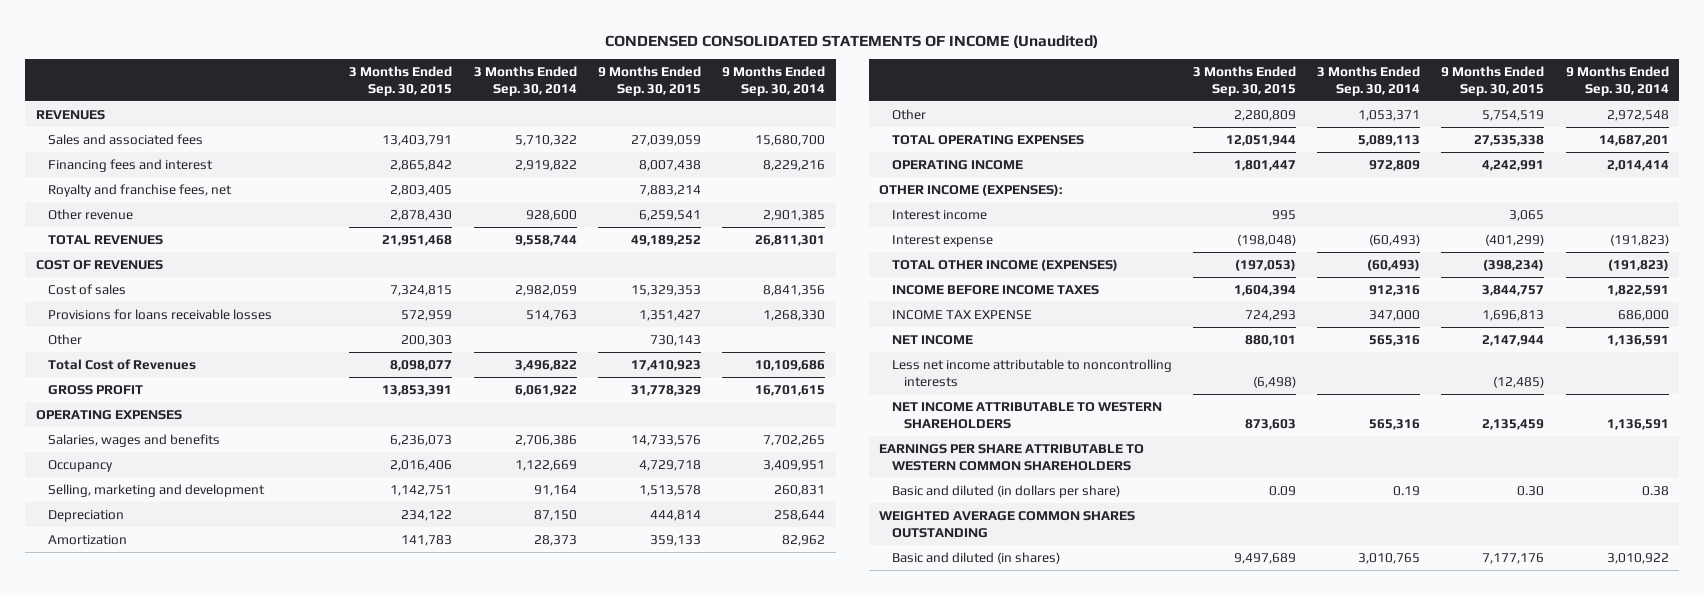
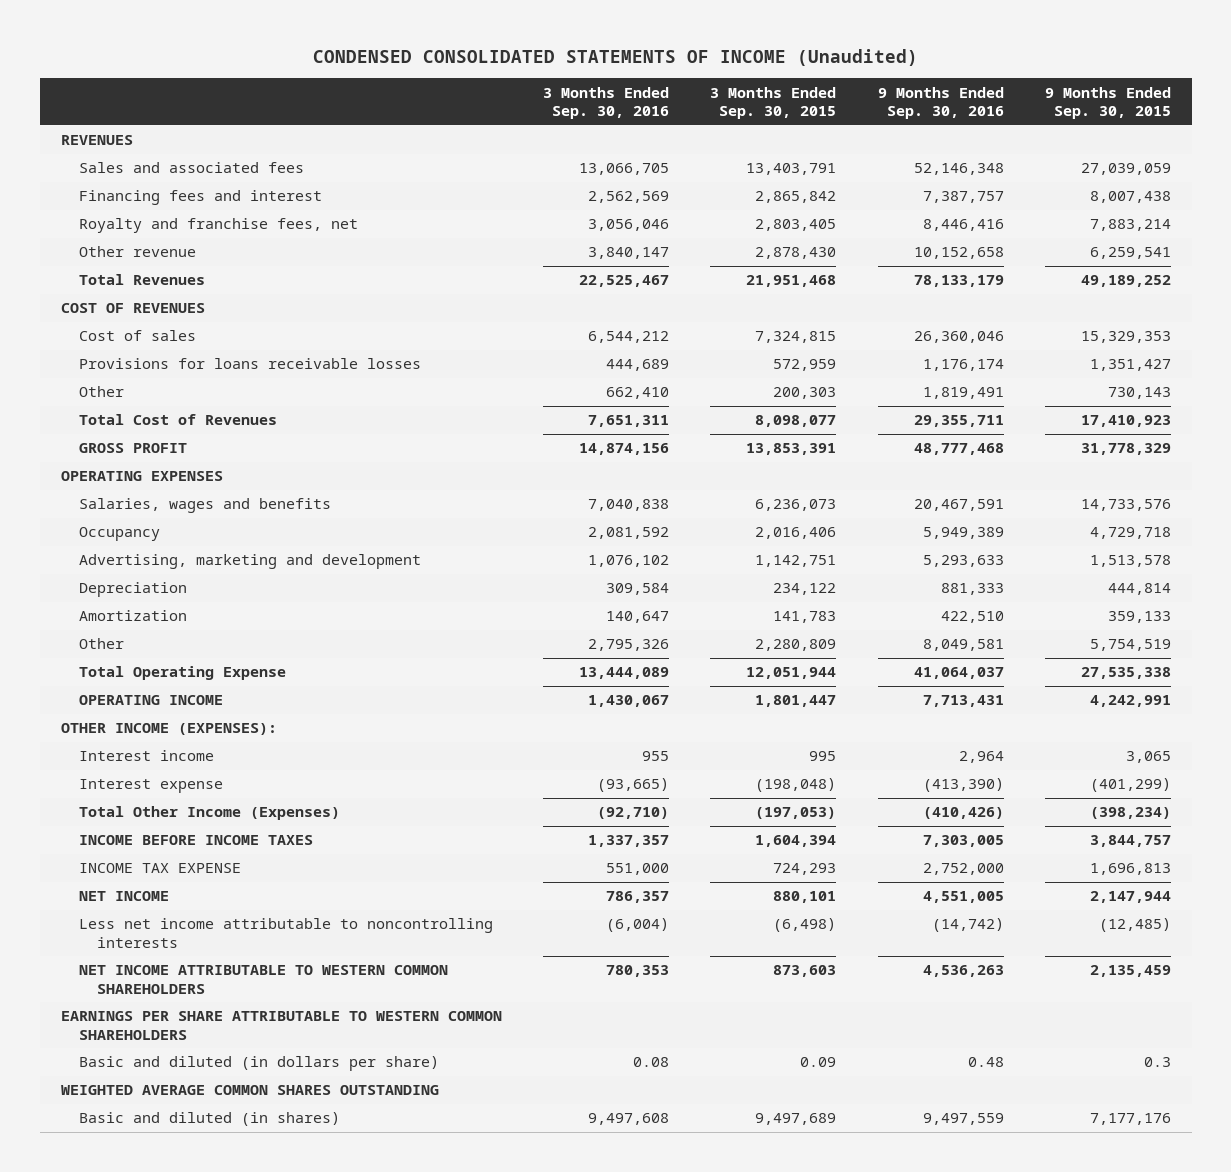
[473,65,577,96] 3 Months Ended Sep. 30, 2014 -> none
[721,65,825,96] 9 Months Ended Sep. 30, 2014 -> none
none -> [542,86,669,120] 3 Months Ended Sep. 30, 2016
none -> [877,86,1004,120] 9 Months Ended Sep. 30, 2016
[48,234,164,245] TOTAL REVENUES -> [78,274,205,286] Total Revenues
[48,483,266,497] Selling, marketing and development -> [78,554,421,570] Advertising, marketing and development
[891,134,1084,145] TOTAL OPERATING EXPENSES -> [78,666,286,681] Total Operating Expense
[891,258,1118,271] TOTAL OTHER INCOME (EXPENSES) -> [78,806,340,821] Total Other Income (Expenses)
[891,401,1162,429] NET INCOME ATTRIBUTABLE TO WESTERN SHAREHOLDERS -> [78,965,448,994] NET INCOME ATTRIBUTABLE TO WESTERN COMMON SHAREHOLDERS
[1517,485,1545,496] 0.30 -> [1143,1057,1171,1068] 0.3

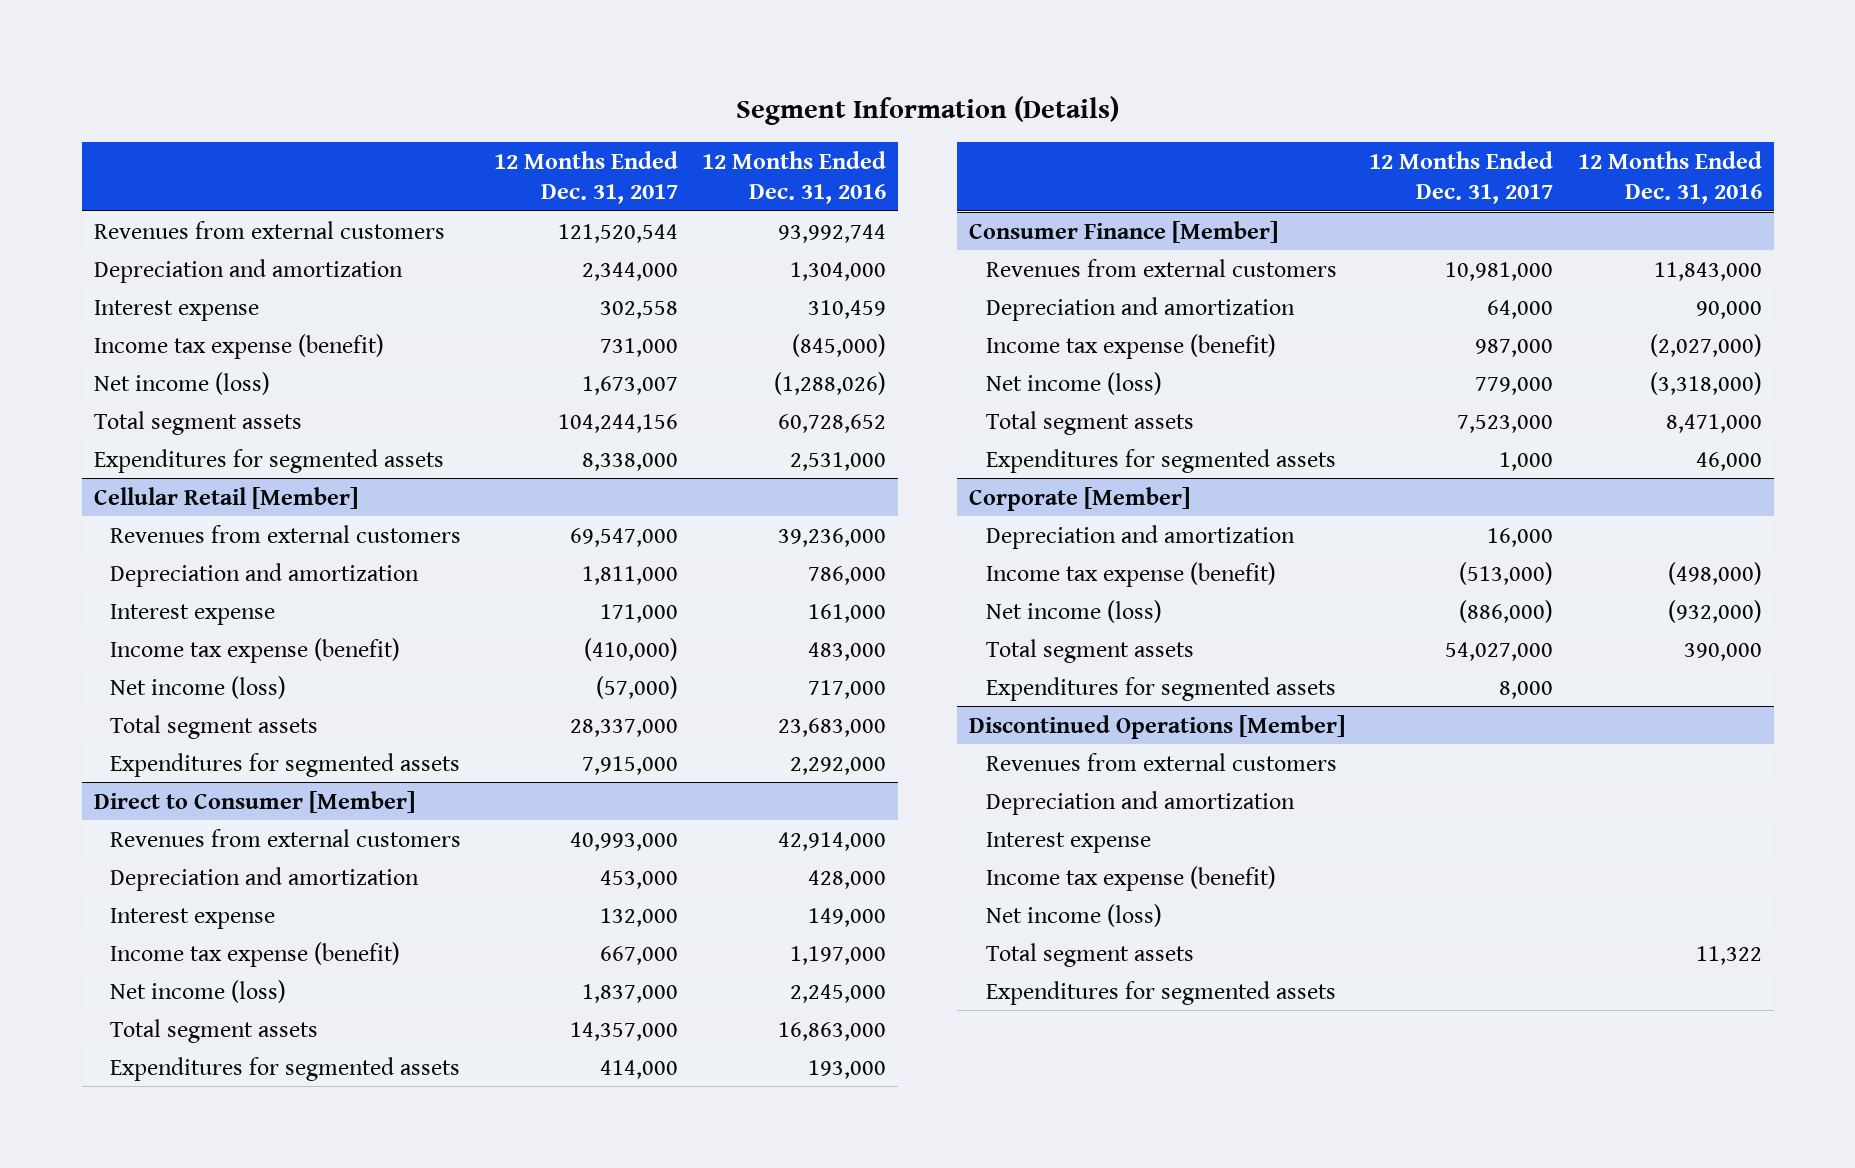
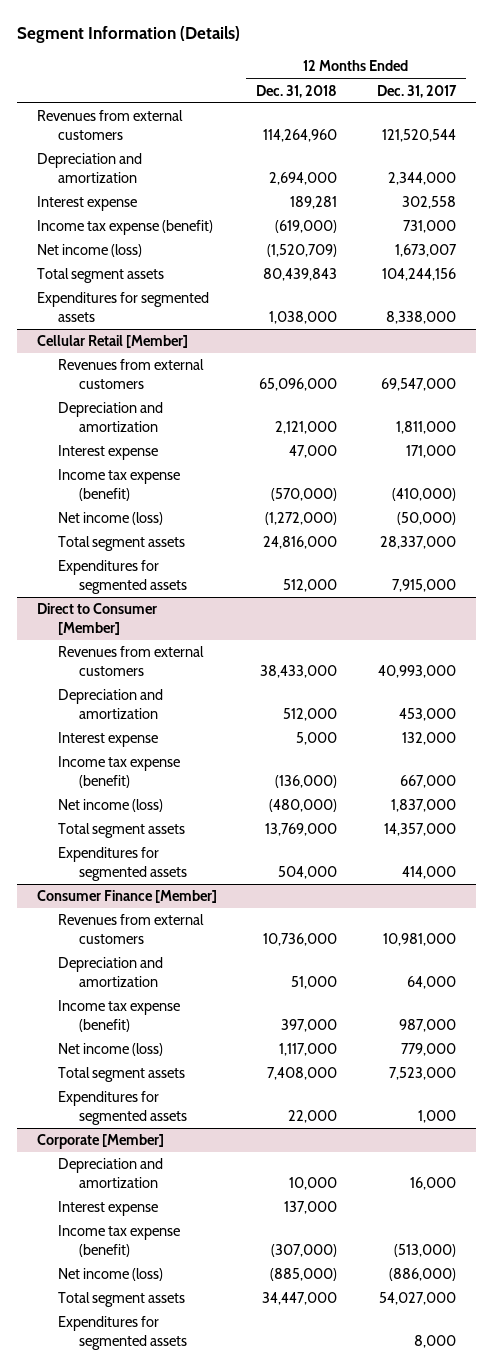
[701,150,886,204] 12 Months Ended Dec. 31, 2016 -> none
none -> [256,84,338,98] Dec. 31, 2018
[595,675,678,699] (57,000) -> [397,512,457,526] (50,000)
none -> [57,1201,158,1217] Interest expense
[969,714,1346,739] Discontinued Operations [Member] -> none
[986,752,1338,771] Revenues from external customers -> none
[986,790,1296,815] Depreciation and amortization -> none
[986,831,1152,853] Interest expense -> none
[986,865,1277,891] Income tax expense (benefit) -> none
[986,903,1163,927] Net income (loss) -> none
[986,942,1195,967] Total segment assets -> none
[986,980,1337,1005] Expenditures for segmented assets -> none

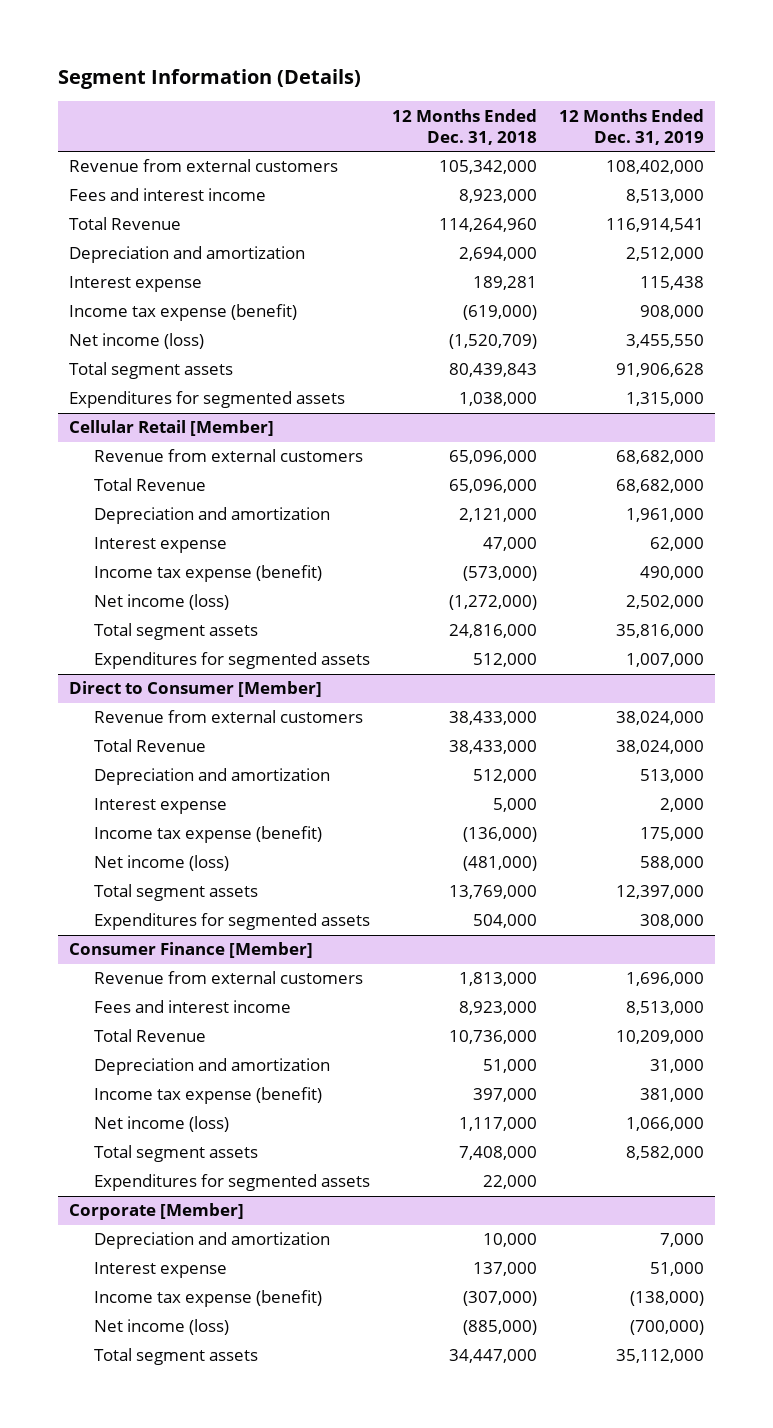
[377,84,458,98] Dec. 31, 2017 -> none
none -> [558,108,704,145] 12 Months Ended Dec. 31, 2019
none -> [69,159,339,173] Revenue from external customers
none -> [69,188,267,202] Fees and interest income
[36,110,183,140] Revenues from external customers -> [69,217,182,231] Total Revenue
none -> [94,449,364,463] Revenue from external customers
[57,359,204,389] Revenues from external customers -> [94,478,207,492] Total Revenue
[271,487,338,501] (570,000) -> [463,566,538,582] (573,000)
none -> [94,710,364,724] Revenue from external customers
[57,646,204,676] Revenues from external customers -> [94,739,207,753] Total Revenue
[269,799,338,813] (480,000) -> [463,856,538,872] (481,000)
none -> [94,971,364,985] Revenue from external customers
none -> [94,1000,292,1014] Fees and interest income
[57,914,204,944] Revenues from external customers -> [94,1029,207,1043] Total Revenue
[57,1316,188,1350] Expenditures for segmented assets -> none

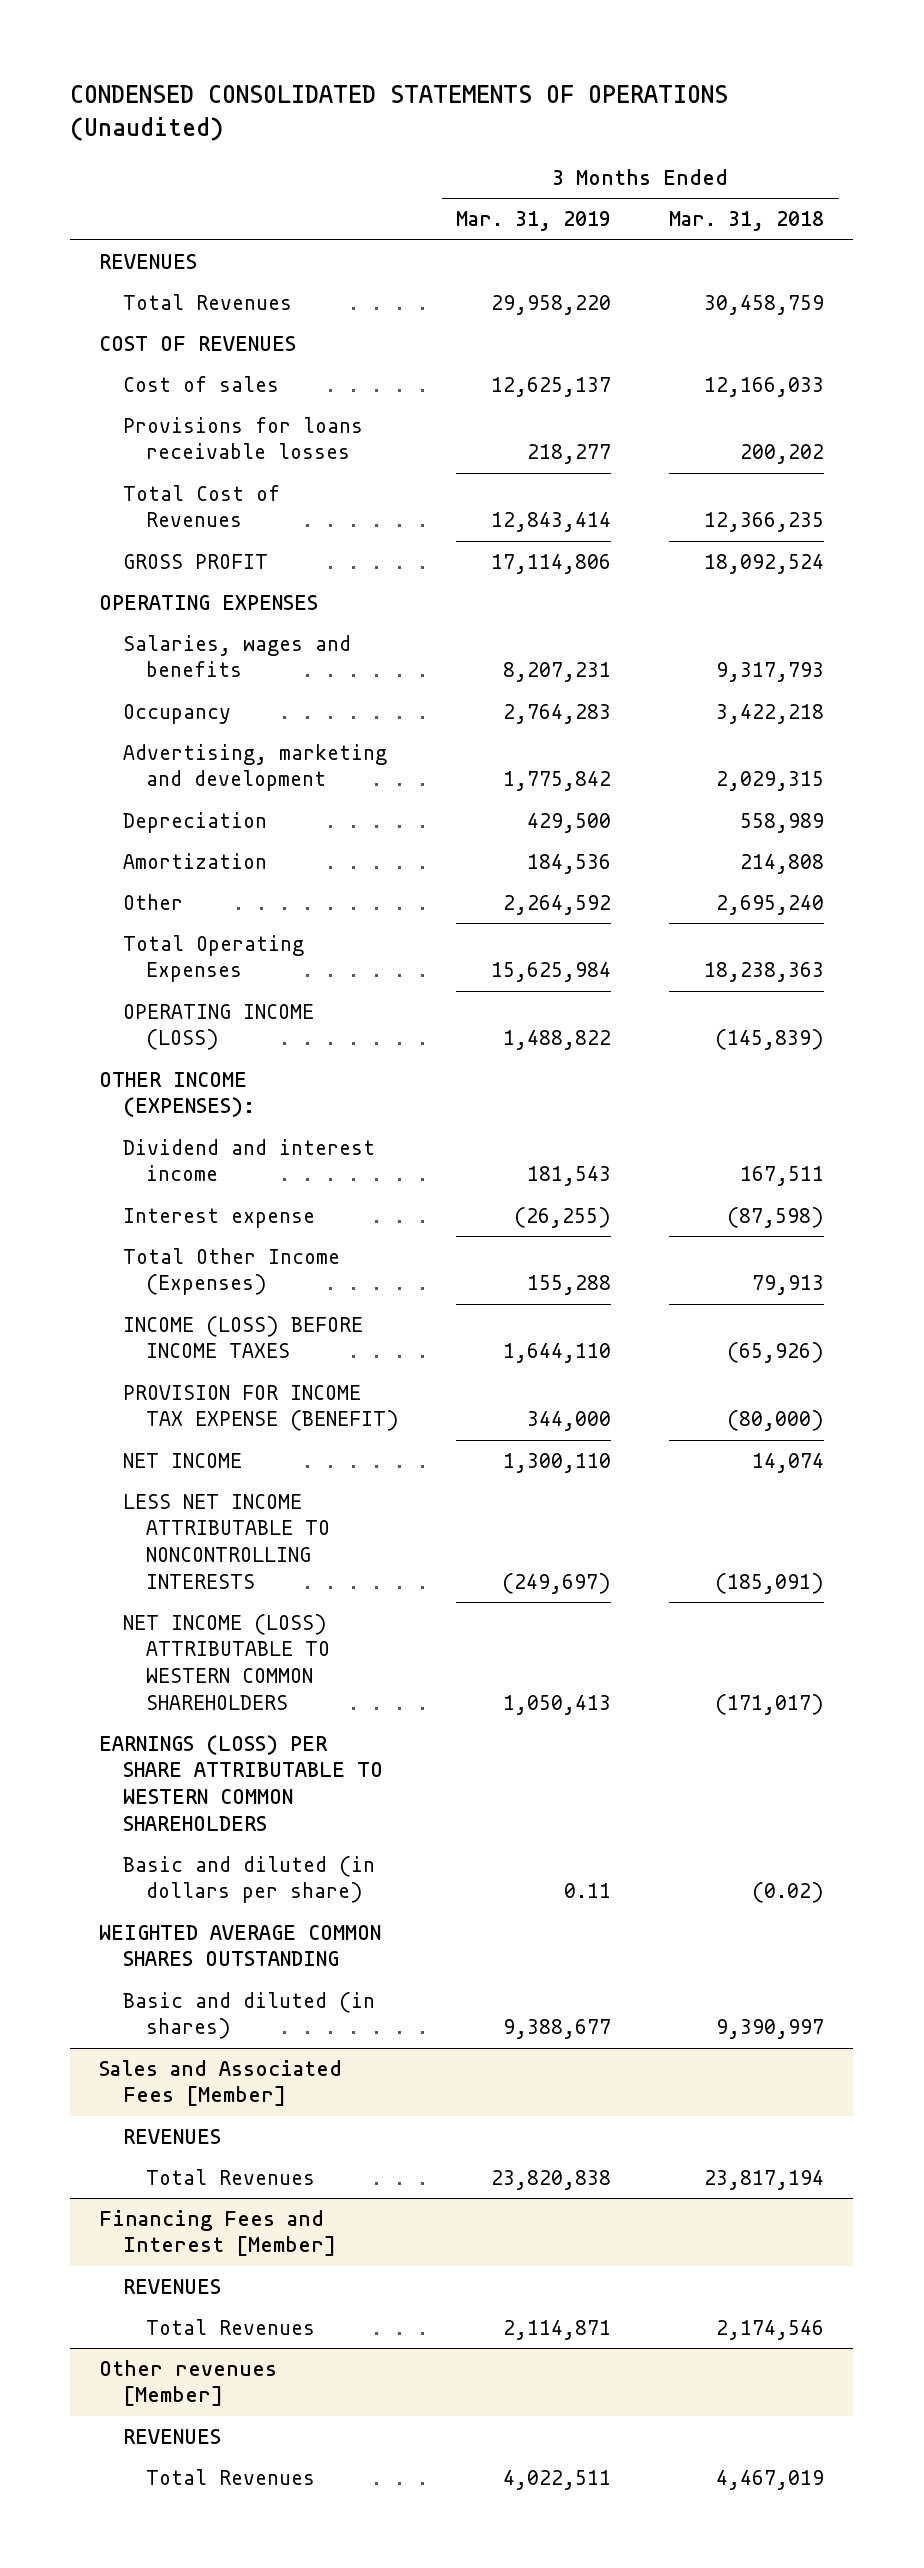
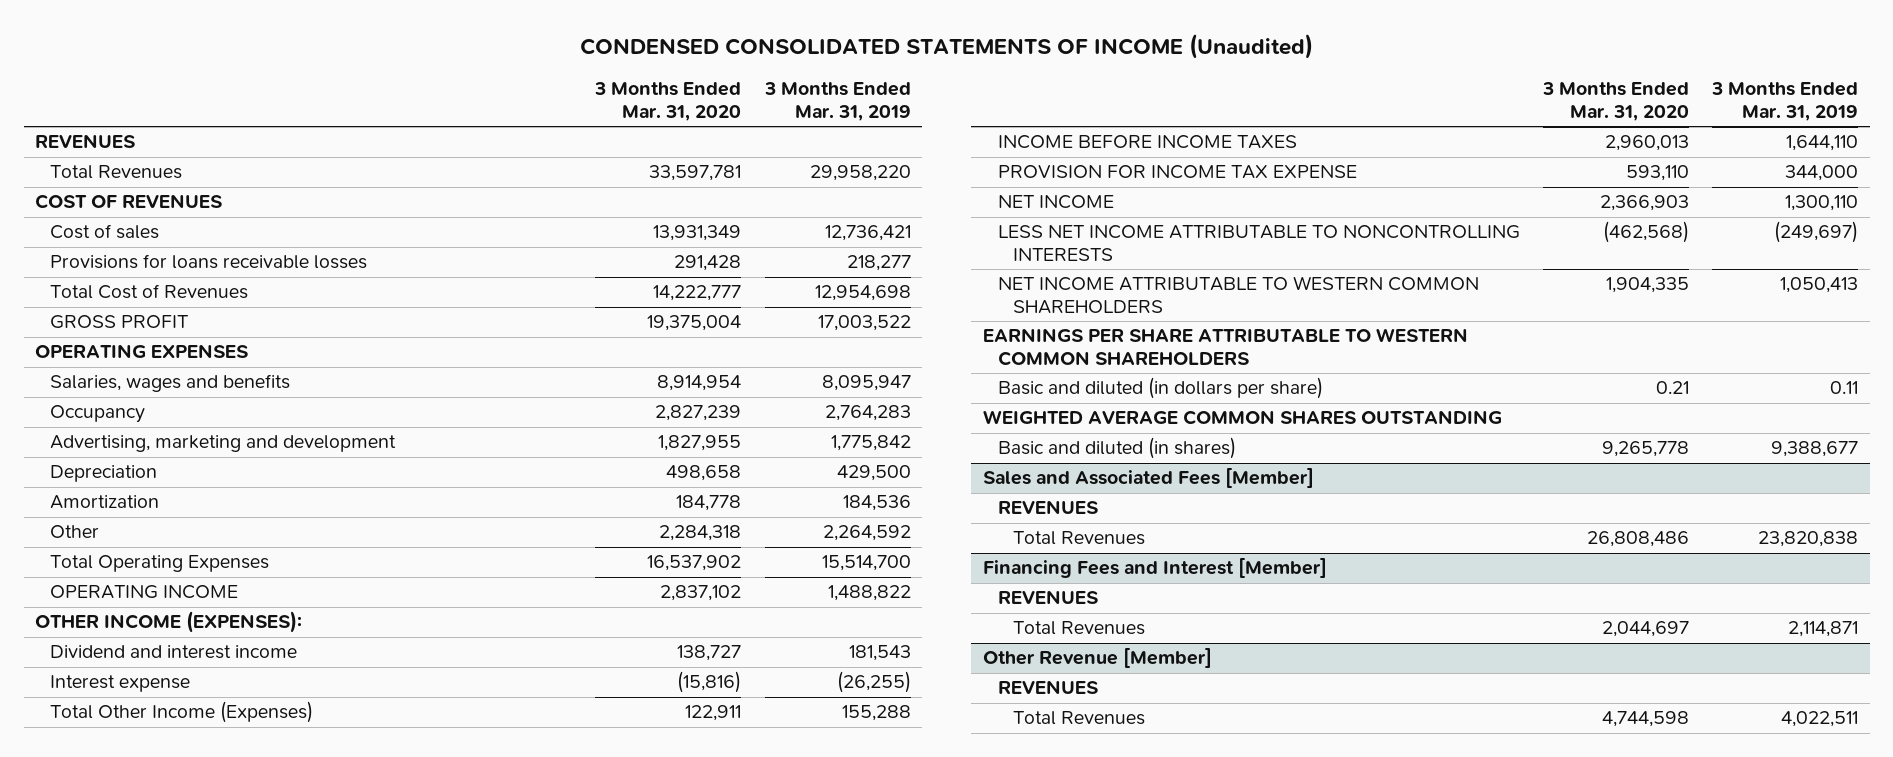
[70,85,729,142] CONDENSED CONSOLIDATED STATEMENTS OF OPERATIONS (Unaudited) -> [579,34,1313,60] CONDENSED CONSOLIDATED STATEMENTS OF INCOME (Unaudited)
[669,211,825,232] Mar. 31, 2018 -> none
none -> [594,82,742,121] 3 Months Ended Mar. 31, 2020
[491,376,612,397] 12,625,137 -> [824,225,911,242] 12,736,421
[491,512,612,533] 12,843,414 -> [814,285,911,302] 12,954,698
[491,553,612,574] 17,114,806 -> [817,315,911,332] 17,003,522
[503,662,612,683] 8,207,231 -> [821,375,911,392] 8,095,947
[491,962,612,983] 15,625,984 -> [821,555,911,572] 15,514,700
[122,1003,314,1051] OPERATING INCOME (LOSS) -> [50,585,239,600] OPERATING INCOME
[122,1315,363,1359] INCOME (LOSS) BEFORE INCOME TAXES -> [997,135,1297,150] INCOME BEFORE INCOME TAXES
[122,1384,399,1432] PROVISION FOR INCOME TAX EXPENSE (BENEFIT) -> [997,165,1357,180] PROVISION FOR INCOME TAX EXPENSE
[122,1613,330,1710] NET INCOME (LOSS) ATTRIBUTABLE TO WESTERN COMMON SHAREHOLDERS -> [997,276,1479,315] NET INCOME ATTRIBUTABLE TO WESTERN COMMON SHAREHOLDERS
[99,1734,383,1831] EARNINGS (LOSS) PER SHARE ATTRIBUTABLE TO WESTERN COMMON SHAREHOLDERS -> [982,328,1468,367] EARNINGS PER SHARE ATTRIBUTABLE TO WESTERN COMMON SHAREHOLDERS
[99,2359,278,2407] Other revenues [Member] -> [982,647,1212,669] Other Revenue [Member]

